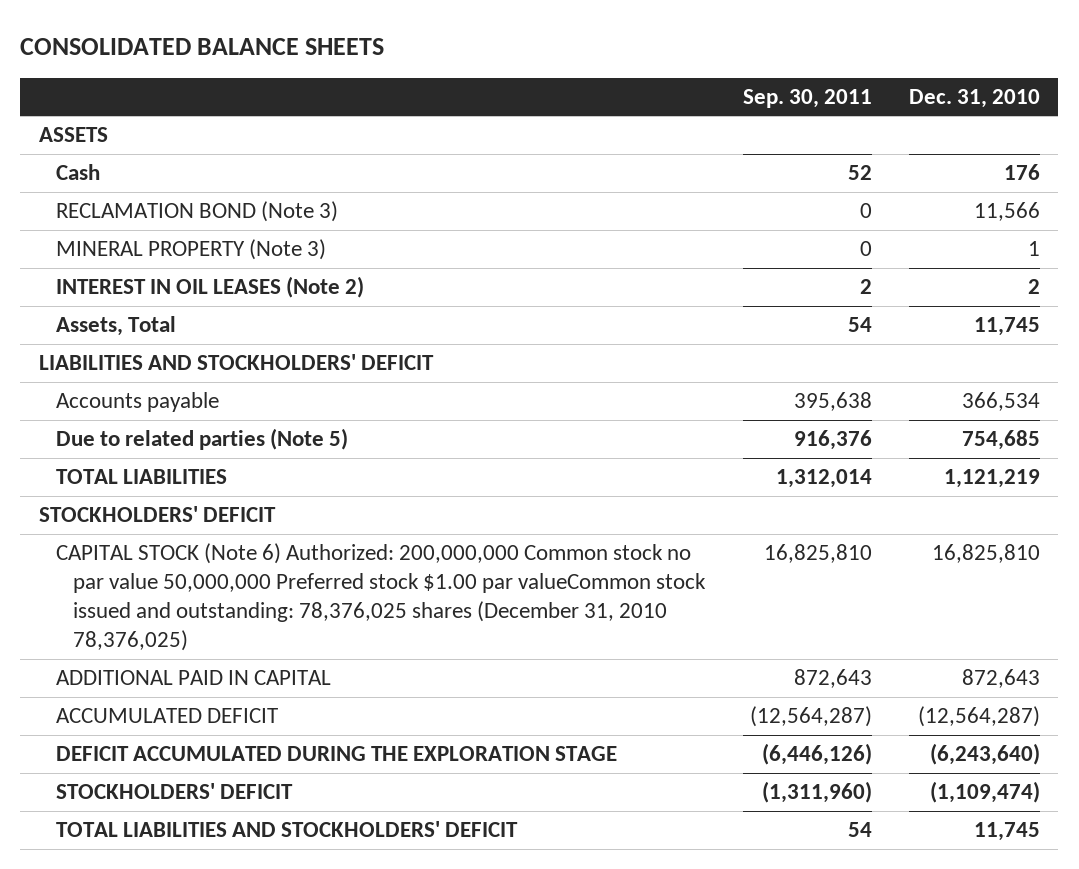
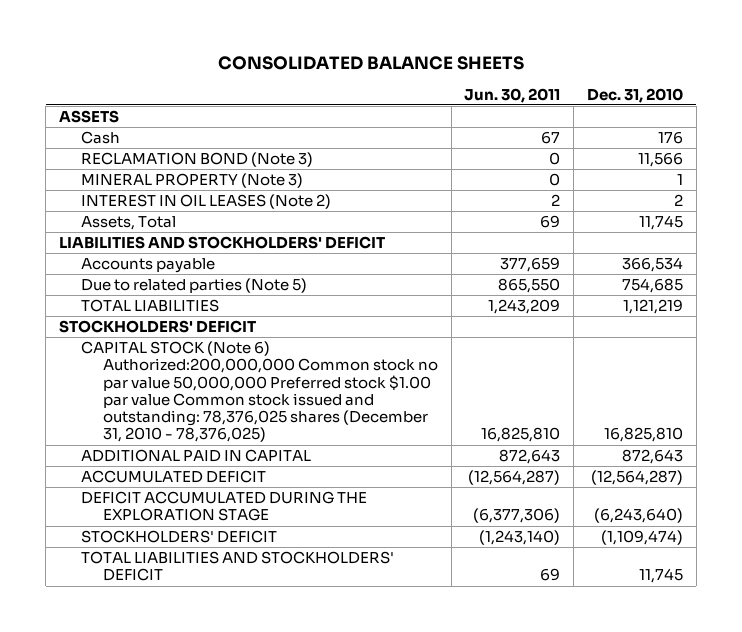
[742,88,872,108] Sep. 30, 2011 -> none
none -> [464,87,561,103] Jun. 30, 2011
[56,543,707,652] CAPITAL STOCK (Note 6) Authorized: 200,000,000 Common stock no par value 50,000,000 Preferred stock $1.00 par valueCommon stock issued and outstanding: 78,376,025 shares (December 31, 2010 78,376,025) -> [80,341,439,443] CAPITAL STOCK (Note 6) Authorized:200,000,000 Common stock no par value 50,000,000 Preferred stock $1.00 par value Common stock issued and outstanding: 78,376,025 shares (December 31, 2010 - 78,376,025)

